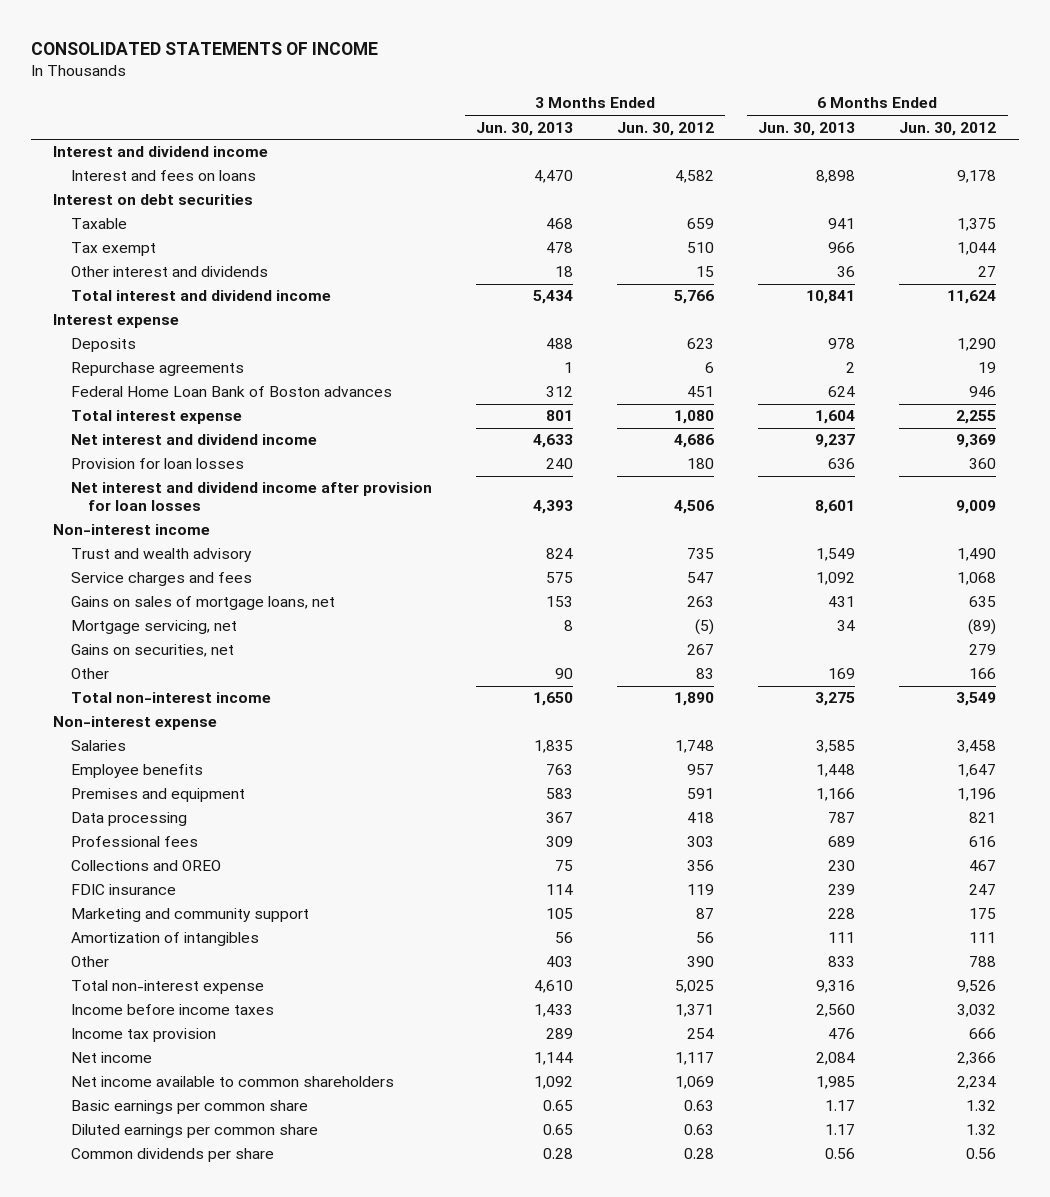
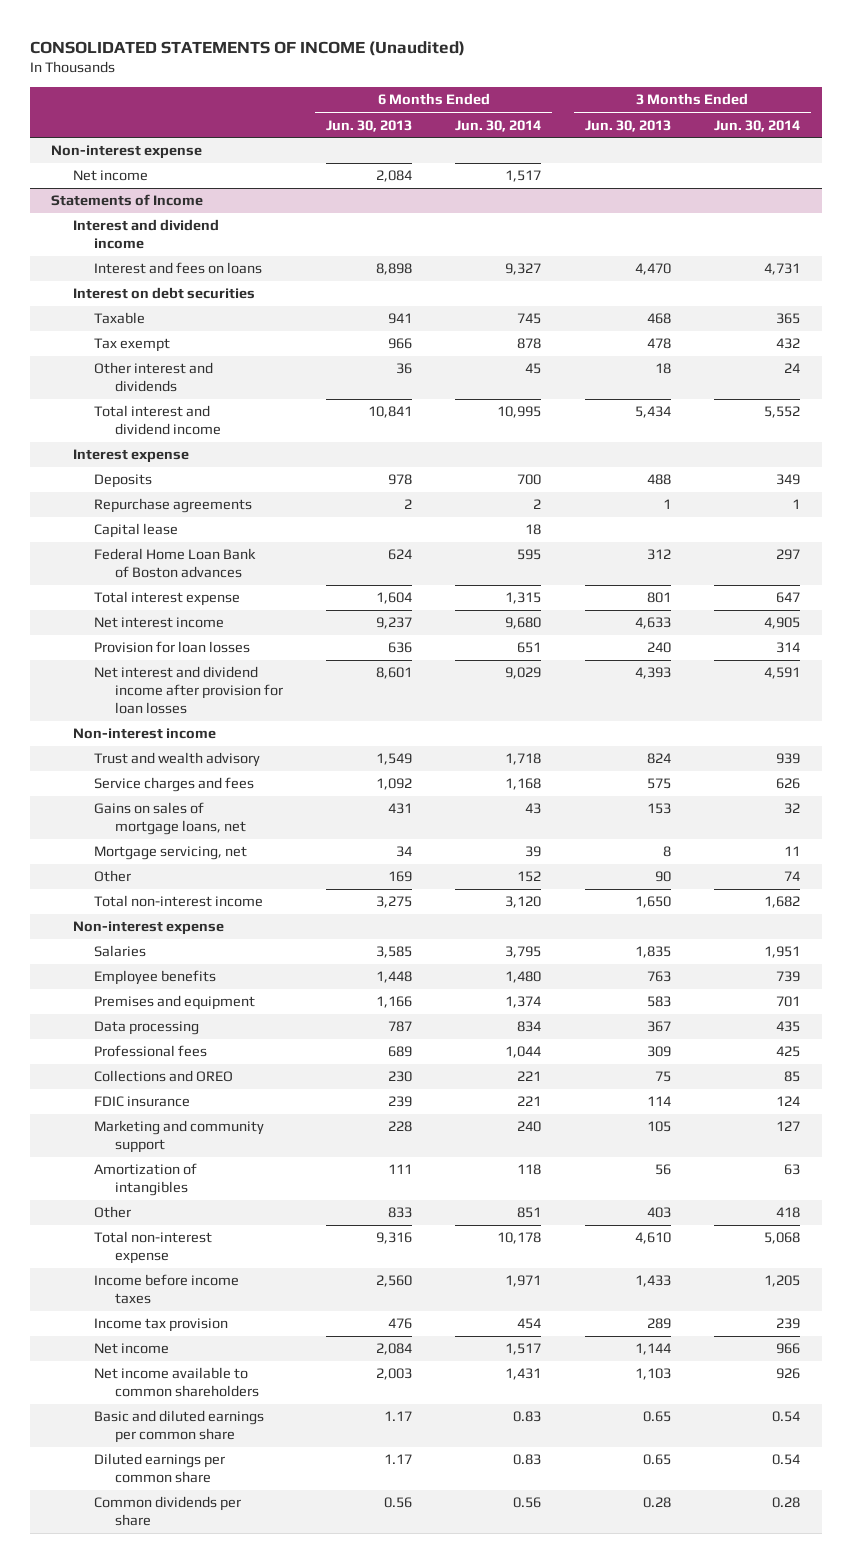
[31,42,379,56] CONSOLIDATED STATEMENTS OF INCOME -> [29,40,465,56] CONSOLIDATED STATEMENTS OF INCOME (Unaudited)
[617,121,715,136] Jun. 30, 2012 -> none
[899,121,997,136] Jun. 30, 2012 -> none
none -> [455,119,542,132] Jun. 30, 2014
none -> [714,119,801,132] Jun. 30, 2014
none -> [51,145,203,160] Non-interest expense
none -> [72,170,148,182] Net income
none -> [51,194,204,207] Statements of Income
none -> [93,523,178,539] Capital lease
[70,434,317,446] Net interest and dividend income -> [93,617,224,629] Net interest income
[70,644,234,658] Gains on securities, net -> none
[534,1076,574,1090] 1,092 -> [634,1368,671,1381] 1,103
[816,1076,856,1090] 1,985 -> [376,1368,413,1381] 2,003
[70,1100,308,1115] Basic earnings per common share -> [93,1410,264,1444] Basic and diluted earnings per common share

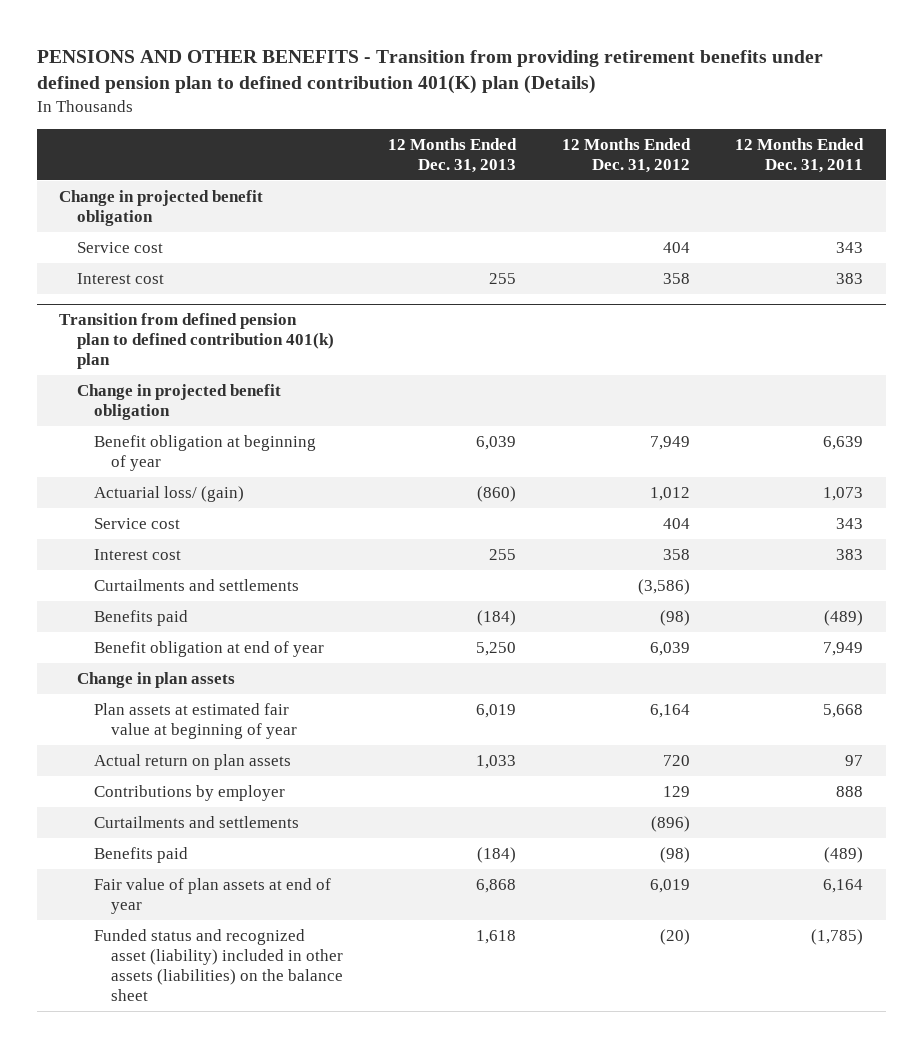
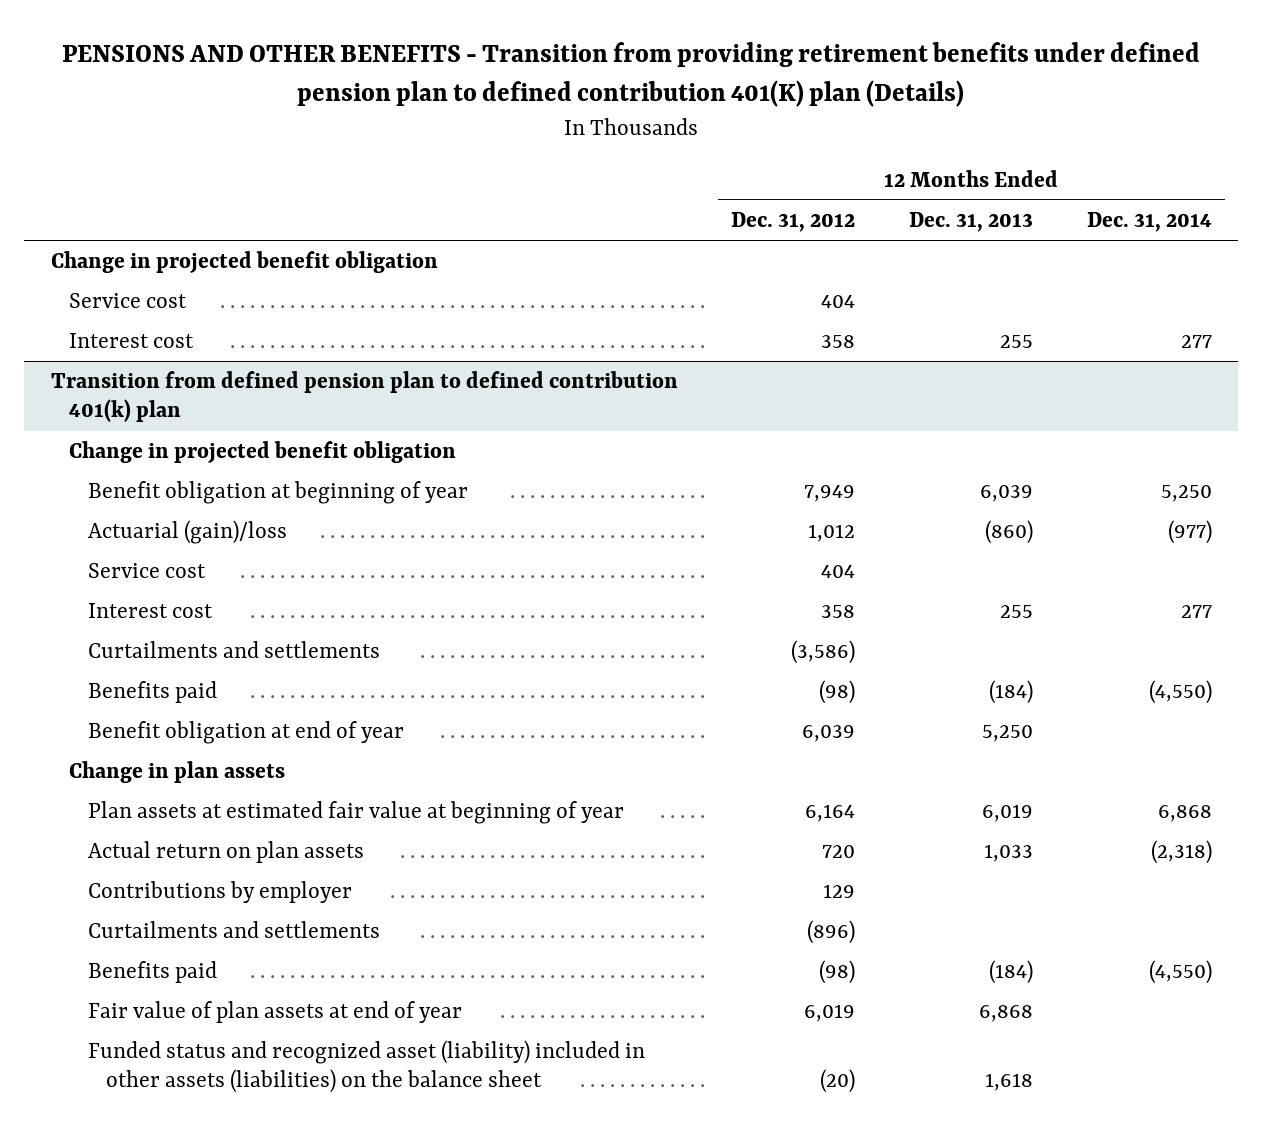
[735,137,865,173] 12 Months Ended Dec. 31, 2011 -> none
none -> [1086,212,1212,233] Dec. 31, 2014
[93,485,244,502] Actuarial loss/ (gain) -> [87,520,287,545] Actuarial (gain)/loss

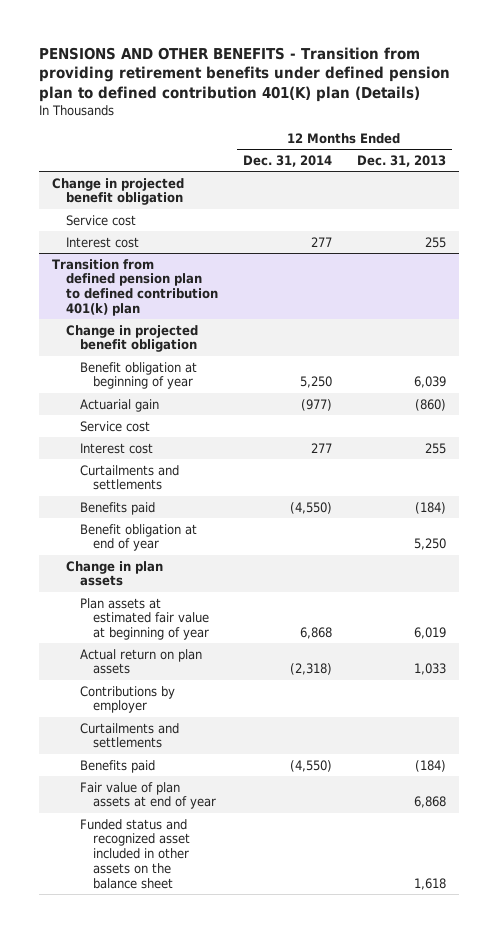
[731,212,856,233] Dec. 31, 2012 -> none
[87,520,287,545] Actuarial (gain)/loss -> [79,398,159,412] Actuarial gain
[87,1040,645,1094] Funded status and recognized asset (liability) included in other assets (liabilities) on the balance sheet -> [79,818,191,889] Funded status and recognized asset included in other assets on the balance sheet

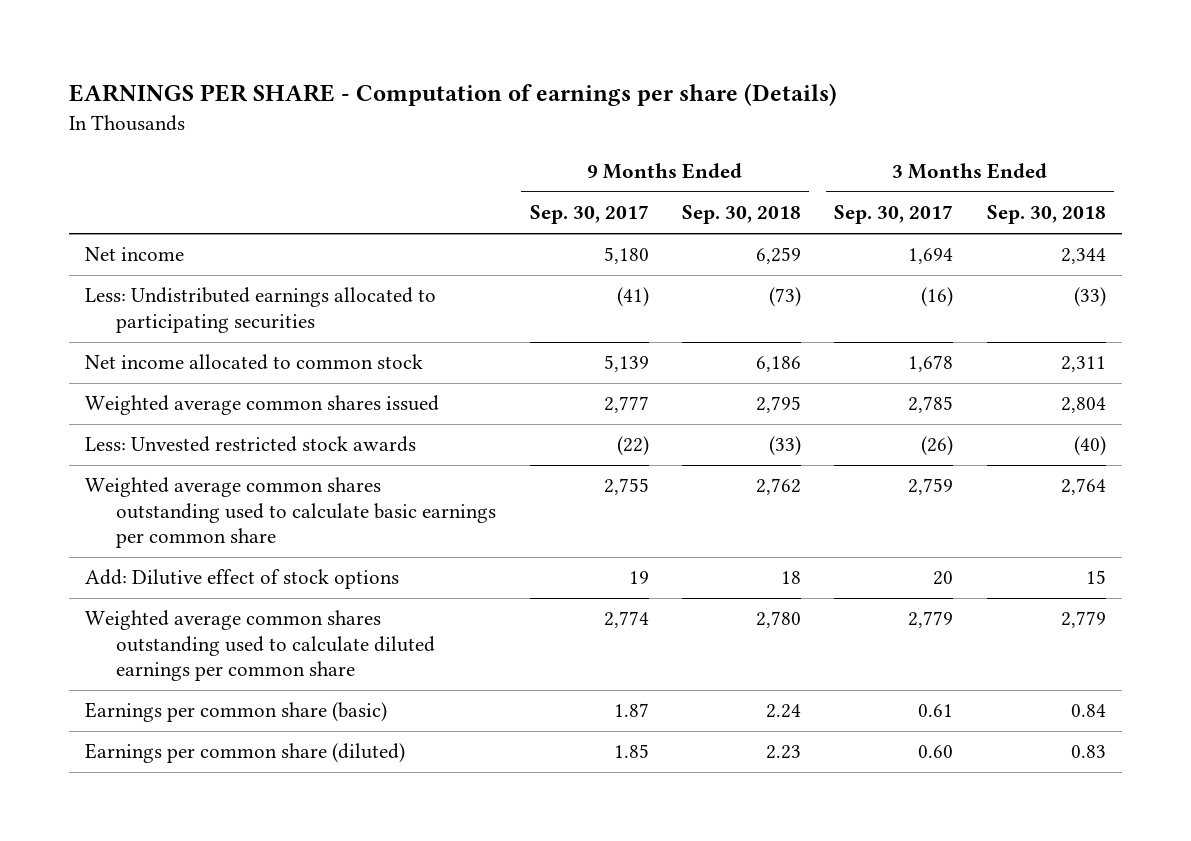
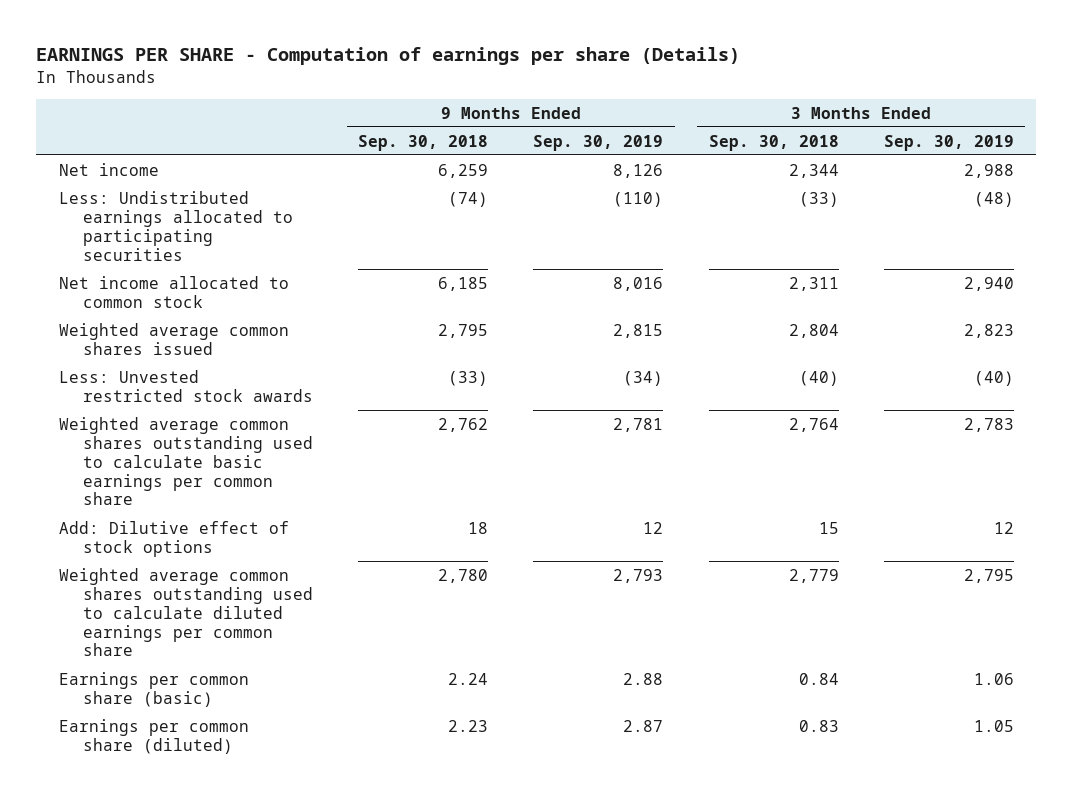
[529,205,649,225] Sep. 30, 2017 -> none
[834,205,954,225] Sep. 30, 2017 -> none
none -> [533,134,664,151] Sep. 30, 2019
none -> [883,134,1014,151] Sep. 30, 2019
[769,287,802,308] (73) -> [448,191,489,207] (74)
[756,356,802,373] 6,186 -> [438,276,489,291] 6,185

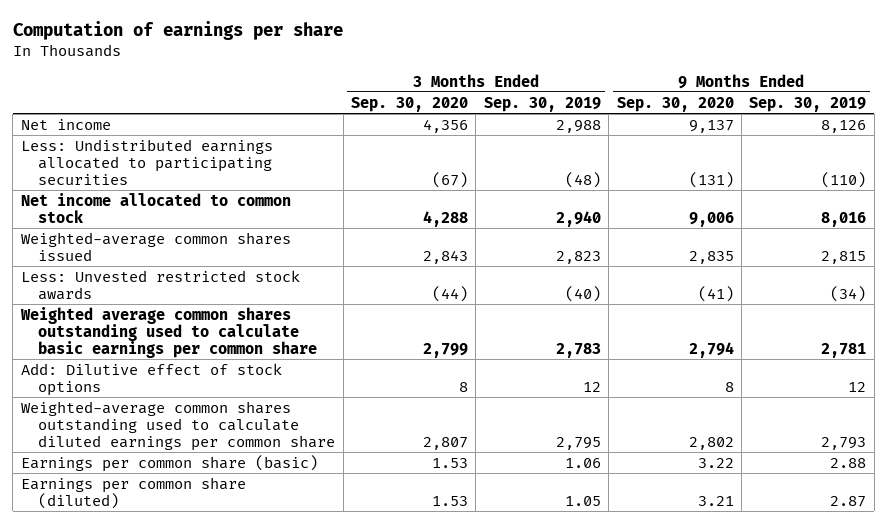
[35,46,740,65] EARNINGS PER SHARE - Computation of earnings per share (Details) -> [12,20,343,40] Computation of earnings per share
[358,134,489,151] Sep. 30, 2018 -> none
[708,134,839,151] Sep. 30, 2018 -> none
none -> [350,96,468,112] Sep. 30, 2020
none -> [616,96,734,112] Sep. 30, 2020
[58,322,289,355] Weighted average common shares issued -> [20,231,291,261] Weighted-average common shares issued
[58,567,313,657] Weighted average common shares outstanding used to calculate diluted earnings per common share -> [20,400,336,452] Weighted-average common shares outstanding used to calculate diluted earnings per common share

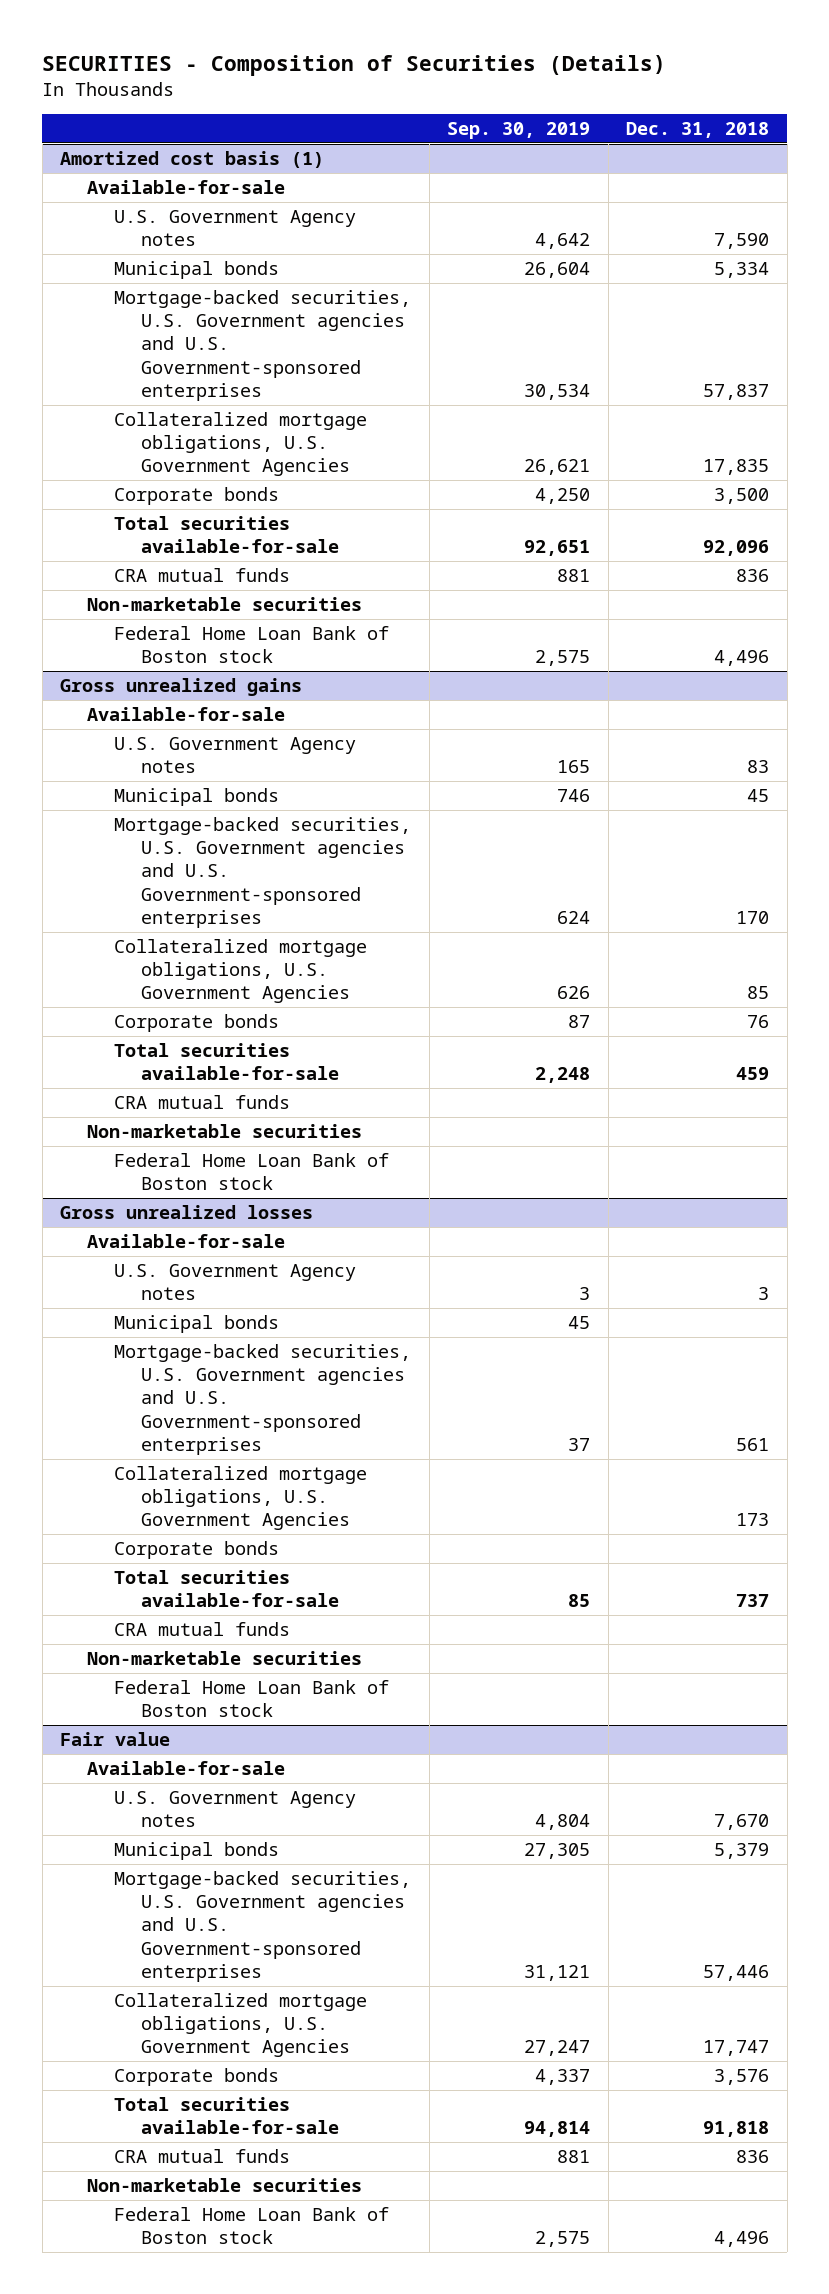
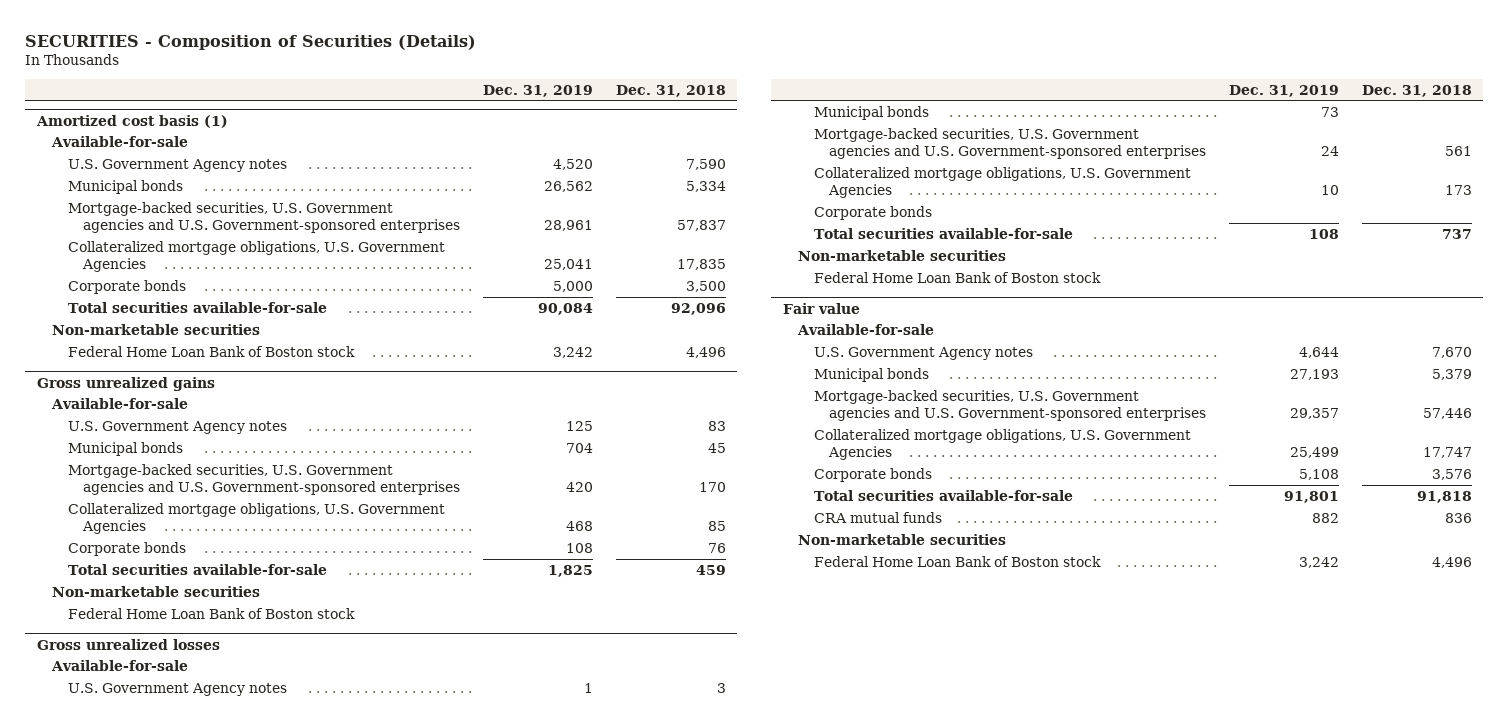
[447,121,591,139] Sep. 30, 2019 -> none
none -> [482,84,593,97] Dec. 31, 2019
[114,567,291,582] CRA mutual funds -> none
[114,1094,291,1109] CRA mutual funds -> none
[114,1621,291,1636] CRA mutual funds -> none

